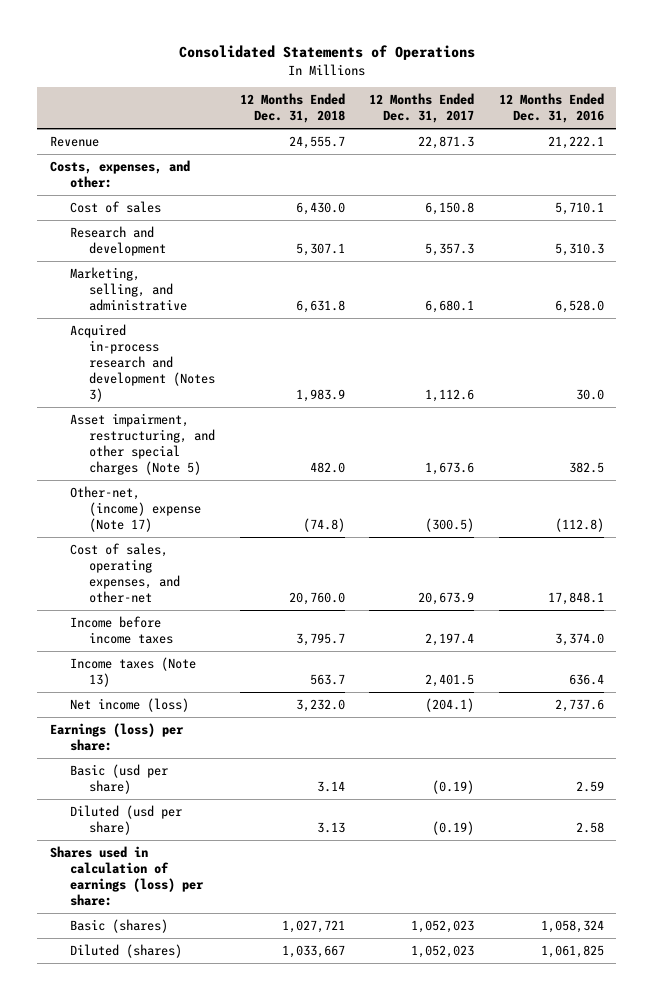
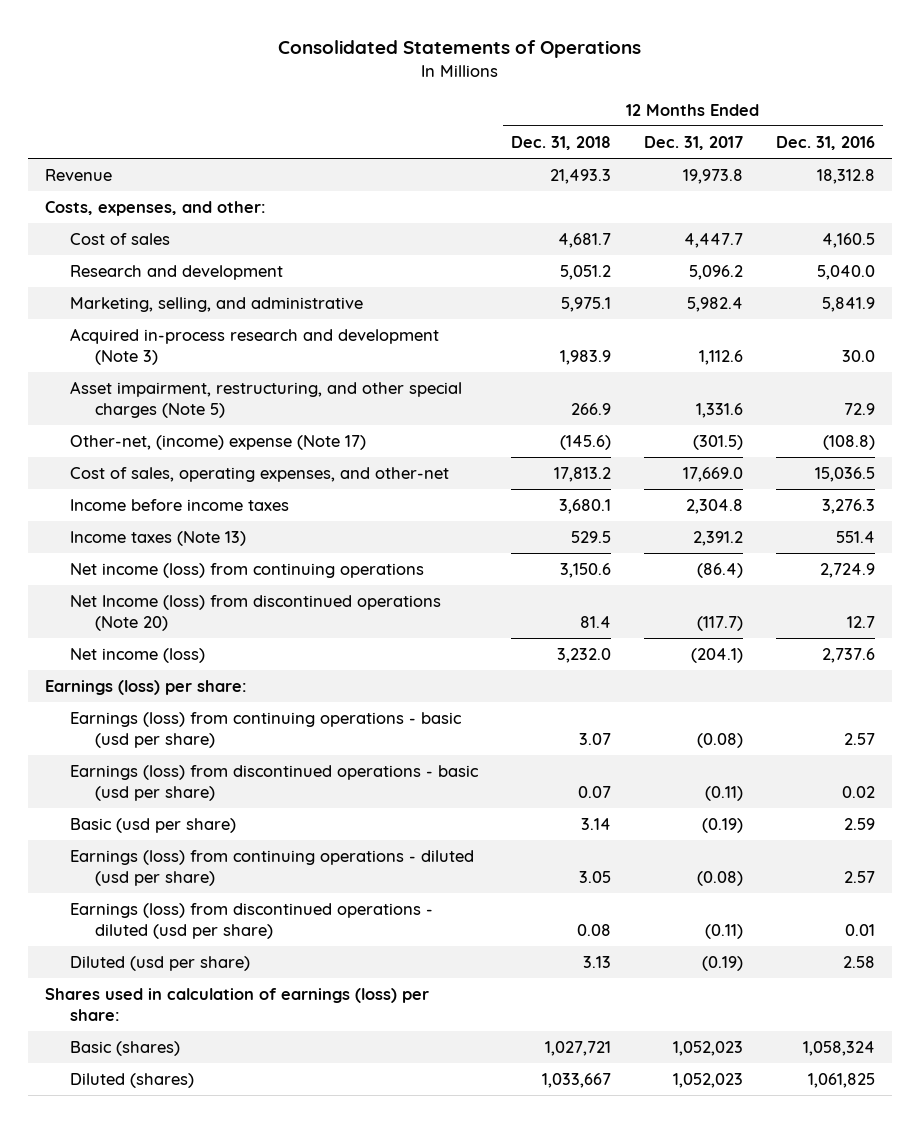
[288,136,345,150] 24,555.7 -> [550,169,612,185] 21,493.3
[418,136,475,150] 22,871.3 -> [683,169,744,185] 19,973.8
[547,136,604,150] 21,222.1 -> [817,169,876,185] 18,312.8
[295,202,345,216] 6,430.0 -> [558,233,612,249] 4,681.7
[425,202,475,216] 6,150.8 -> [684,233,744,249] 4,447.7
[554,202,604,216] 5,710.1 -> [822,233,876,249] 4,160.5
[295,243,345,257] 5,307.1 -> [560,265,612,281] 5,051.2
[425,243,475,257] 5,357.3 -> [689,265,744,281] 5,096.2
[554,243,604,257] 5,310.3 -> [817,265,876,281] 5,040.0
[295,300,345,314] 6,631.8 -> [561,297,612,313] 5,975.1
[425,300,475,314] 6,680.1 -> [687,297,744,313] 5,982.4
[554,300,604,314] 6,528.0 -> [822,297,876,313] 5,841.9
[69,324,216,403] Acquired in-process research and development (Notes 3) -> [70,328,440,366] Acquired in-process research and development (Note 3)
[309,462,345,474] 482.0 -> [571,403,612,416] 266.9
[425,462,475,476] 1,673.6 -> [696,403,744,419] 1,331.6
[568,462,604,474] 382.5 -> [844,403,876,416] 72.9
[302,518,345,533] (74.8) -> [560,435,612,451] (145.6)
[425,518,475,533] (300.5) -> [693,435,744,451] (301.5)
[554,518,604,533] (112.8) -> [823,435,876,451] (108.8)
[288,592,345,606] 20,760.0 -> [554,467,612,483] 17,813.2
[418,592,475,606] 20,673.9 -> [683,467,744,483] 17,669.0
[547,592,604,606] 17,848.1 -> [815,467,876,483] 15,036.5
[295,633,345,647] 3,795.7 -> [559,499,612,515] 3,680.1
[425,633,475,647] 2,197.4 -> [686,499,744,515] 2,304.8
[554,633,604,647] 3,374.0 -> [822,499,876,515] 3,276.3
[309,674,345,686] 563.7 -> [571,531,612,544] 529.5
[425,674,475,688] 2,401.5 -> [693,531,744,547] 2,391.2
[568,674,604,686] 636.4 -> [836,531,876,544] 551.4
none -> [70,563,425,579] Net income (loss) from continuing operations
none -> [70,595,442,632] Net Income (loss) from discontinued operations (Note 20)
none -> [70,712,463,749] Earnings (loss) from continuing operations - basic (usd per share)
none -> [70,765,480,802] Earnings (loss) from discontinued operations - basic (usd per share)
none -> [70,850,475,887] Earnings (loss) from continuing operations - diluted (usd per share)
none -> [70,903,434,940] Earnings (loss) from discontinued operations - diluted (usd per share)

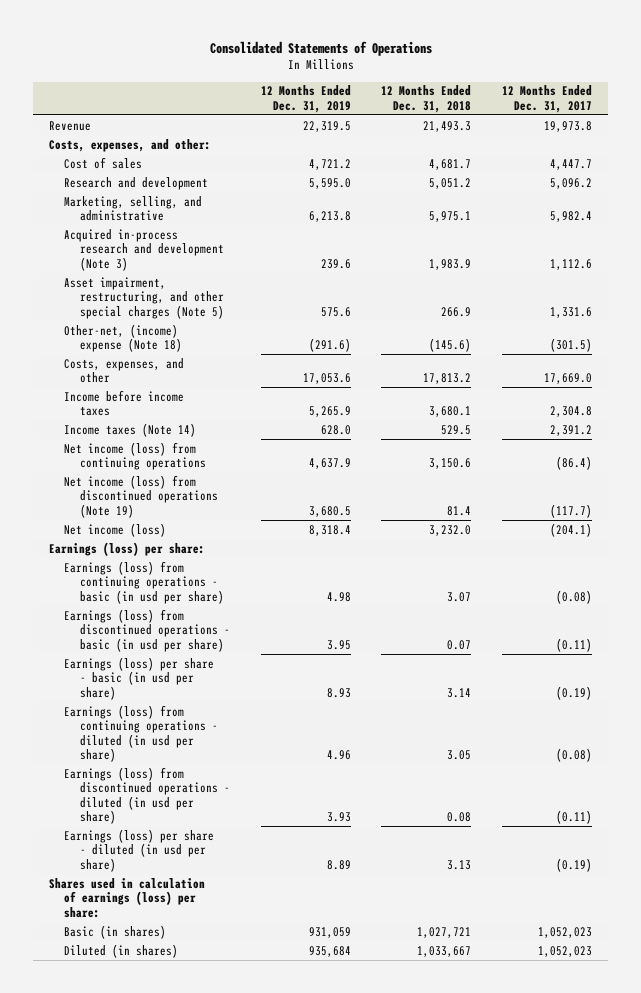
[776,135,876,150] Dec. 31, 2016 -> none
none -> [260,85,351,113] 12 Months Ended Dec. 31, 2019
[70,435,367,451] Other-net, (income) expense (Note 17) -> [64,323,182,353] Other-net, (income) expense (Note 18)
[70,467,450,483] Cost of sales, operating expenses, and other-net -> [64,357,185,384] Costs, expenses, and other
[70,531,247,547] Income taxes (Note 13) -> [64,422,197,437] Income taxes (Note 14)
[70,595,442,632] Net Income (loss) from discontinued operations (Note 20) -> [64,474,218,518] Net income (loss) from discontinued operations (Note 19)
[70,712,463,749] Earnings (loss) from continuing operations - basic (usd per share) -> [64,560,224,604] Earnings (loss) from continuing operations - basic (in usd per share)
[70,765,480,802] Earnings (loss) from discontinued operations - basic (usd per share) -> [64,608,230,652] Earnings (loss) from discontinued operations - basic (in usd per share)
[70,818,237,834] Basic (usd per share) -> [64,656,215,700] Earnings (loss) per share - basic (in usd per share)
[70,850,475,887] Earnings (loss) from continuing operations - diluted (usd per share) -> [64,704,218,763] Earnings (loss) from continuing operations - diluted (in usd per share)
[70,903,434,940] Earnings (loss) from discontinued operations - diluted (usd per share) -> [64,766,230,825] Earnings (loss) from discontinued operations - diluted (in usd per share)
[70,956,251,972] Diluted (usd per share) -> [64,828,215,872] Earnings (loss) per share - diluted (in usd per share)
[70,1041,181,1057] Basic (shares) -> [64,924,167,939] Basic (in shares)
[70,1073,195,1089] Diluted (shares) -> [64,943,179,958] Diluted (in shares)

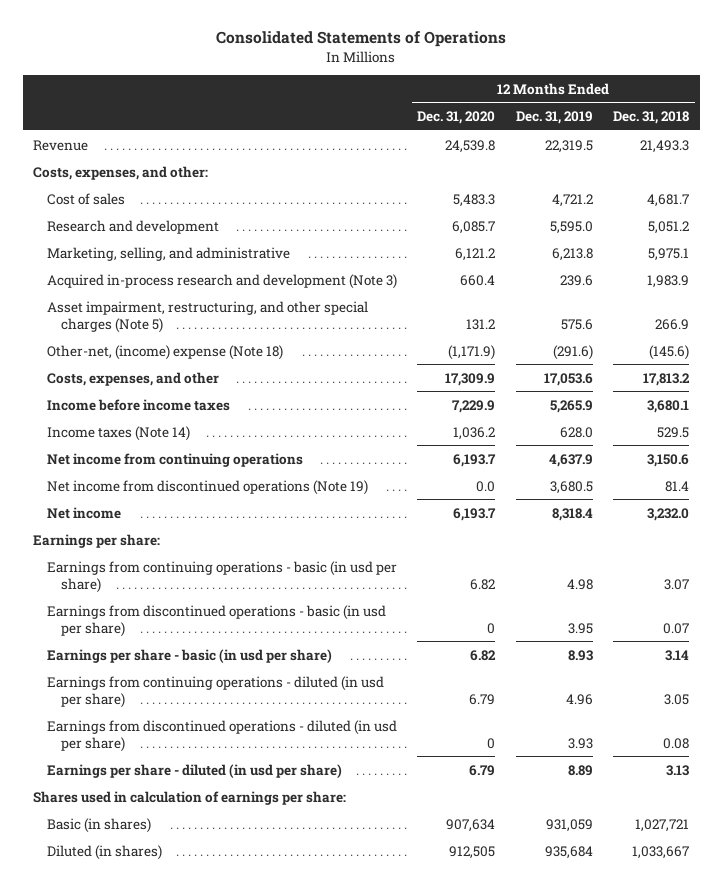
[502,85,593,113] 12 Months Ended Dec. 31, 2017 -> none
none -> [417,111,496,125] Dec. 31, 2020
[64,441,206,471] Net income (loss) from continuing operations -> [46,452,303,467] Net income from continuing operations
[64,474,218,518] Net income (loss) from discontinued operations (Note 19) -> [46,479,368,495] Net income from discontinued operations (Note 19)
[64,522,167,537] Net income (loss) -> [46,506,121,519] Net income
[48,541,205,556] Earnings (loss) per share: -> [32,533,160,548] Earnings per share:
[64,560,224,604] Earnings (loss) from continuing operations - basic (in usd per share) -> [46,560,397,593] Earnings from continuing operations - basic (in usd per share)
[64,608,230,652] Earnings (loss) from discontinued operations - basic (in usd per share) -> [46,604,386,637] Earnings from discontinued operations - basic (in usd per share)
[64,656,215,700] Earnings (loss) per share - basic (in usd per share) -> [46,648,332,663] Earnings per share - basic (in usd per share)
[64,704,218,763] Earnings (loss) from continuing operations - diluted (in usd per share) -> [46,675,384,708] Earnings from continuing operations - diluted (in usd per share)
[64,766,230,825] Earnings (loss) from discontinued operations - diluted (in usd per share) -> [46,719,397,752] Earnings from discontinued operations - diluted (in usd per share)
[64,828,215,872] Earnings (loss) per share - diluted (in usd per share) -> [46,763,342,778] Earnings per share - diluted (in usd per share)
[48,877,205,918] Shares used in calculation of earnings (loss) per share: -> [32,790,346,805] Shares used in calculation of earnings per share:

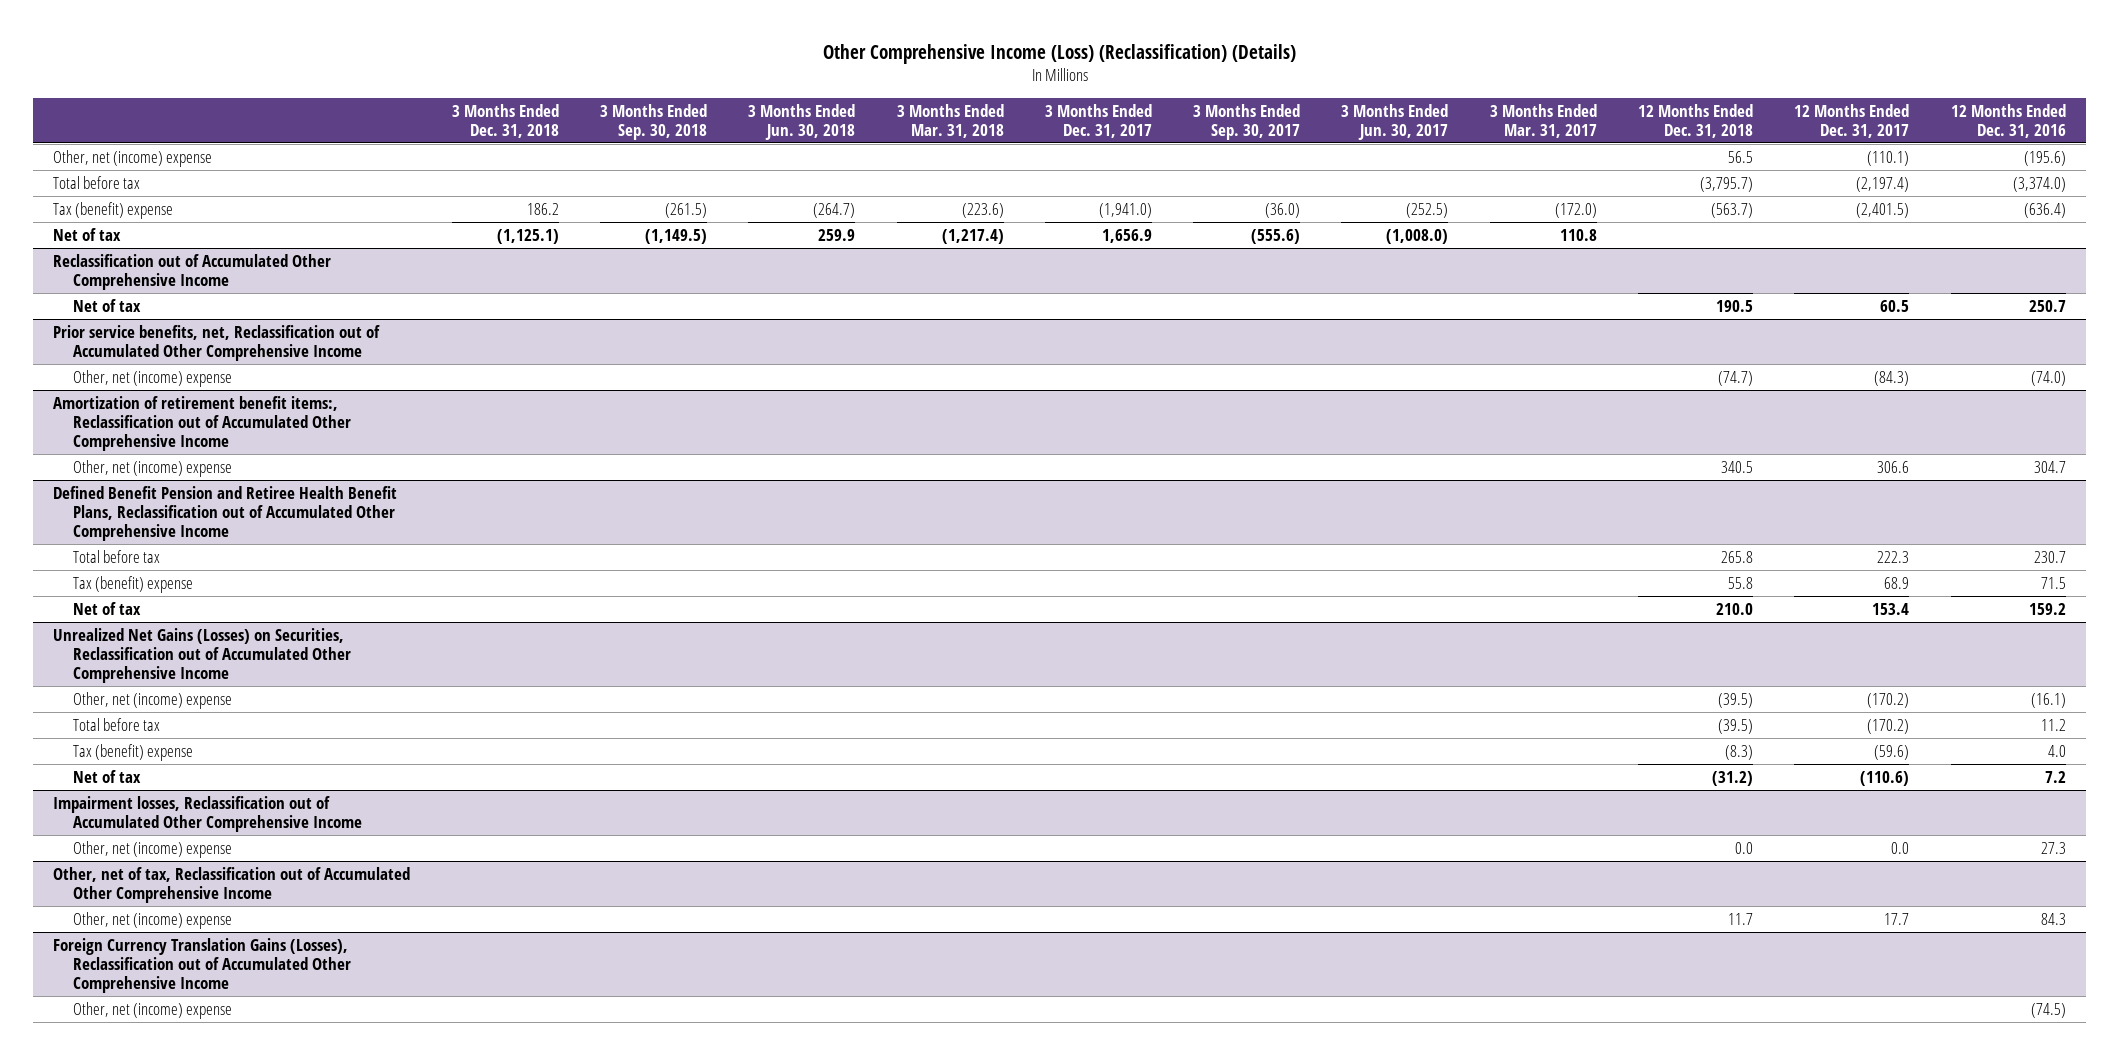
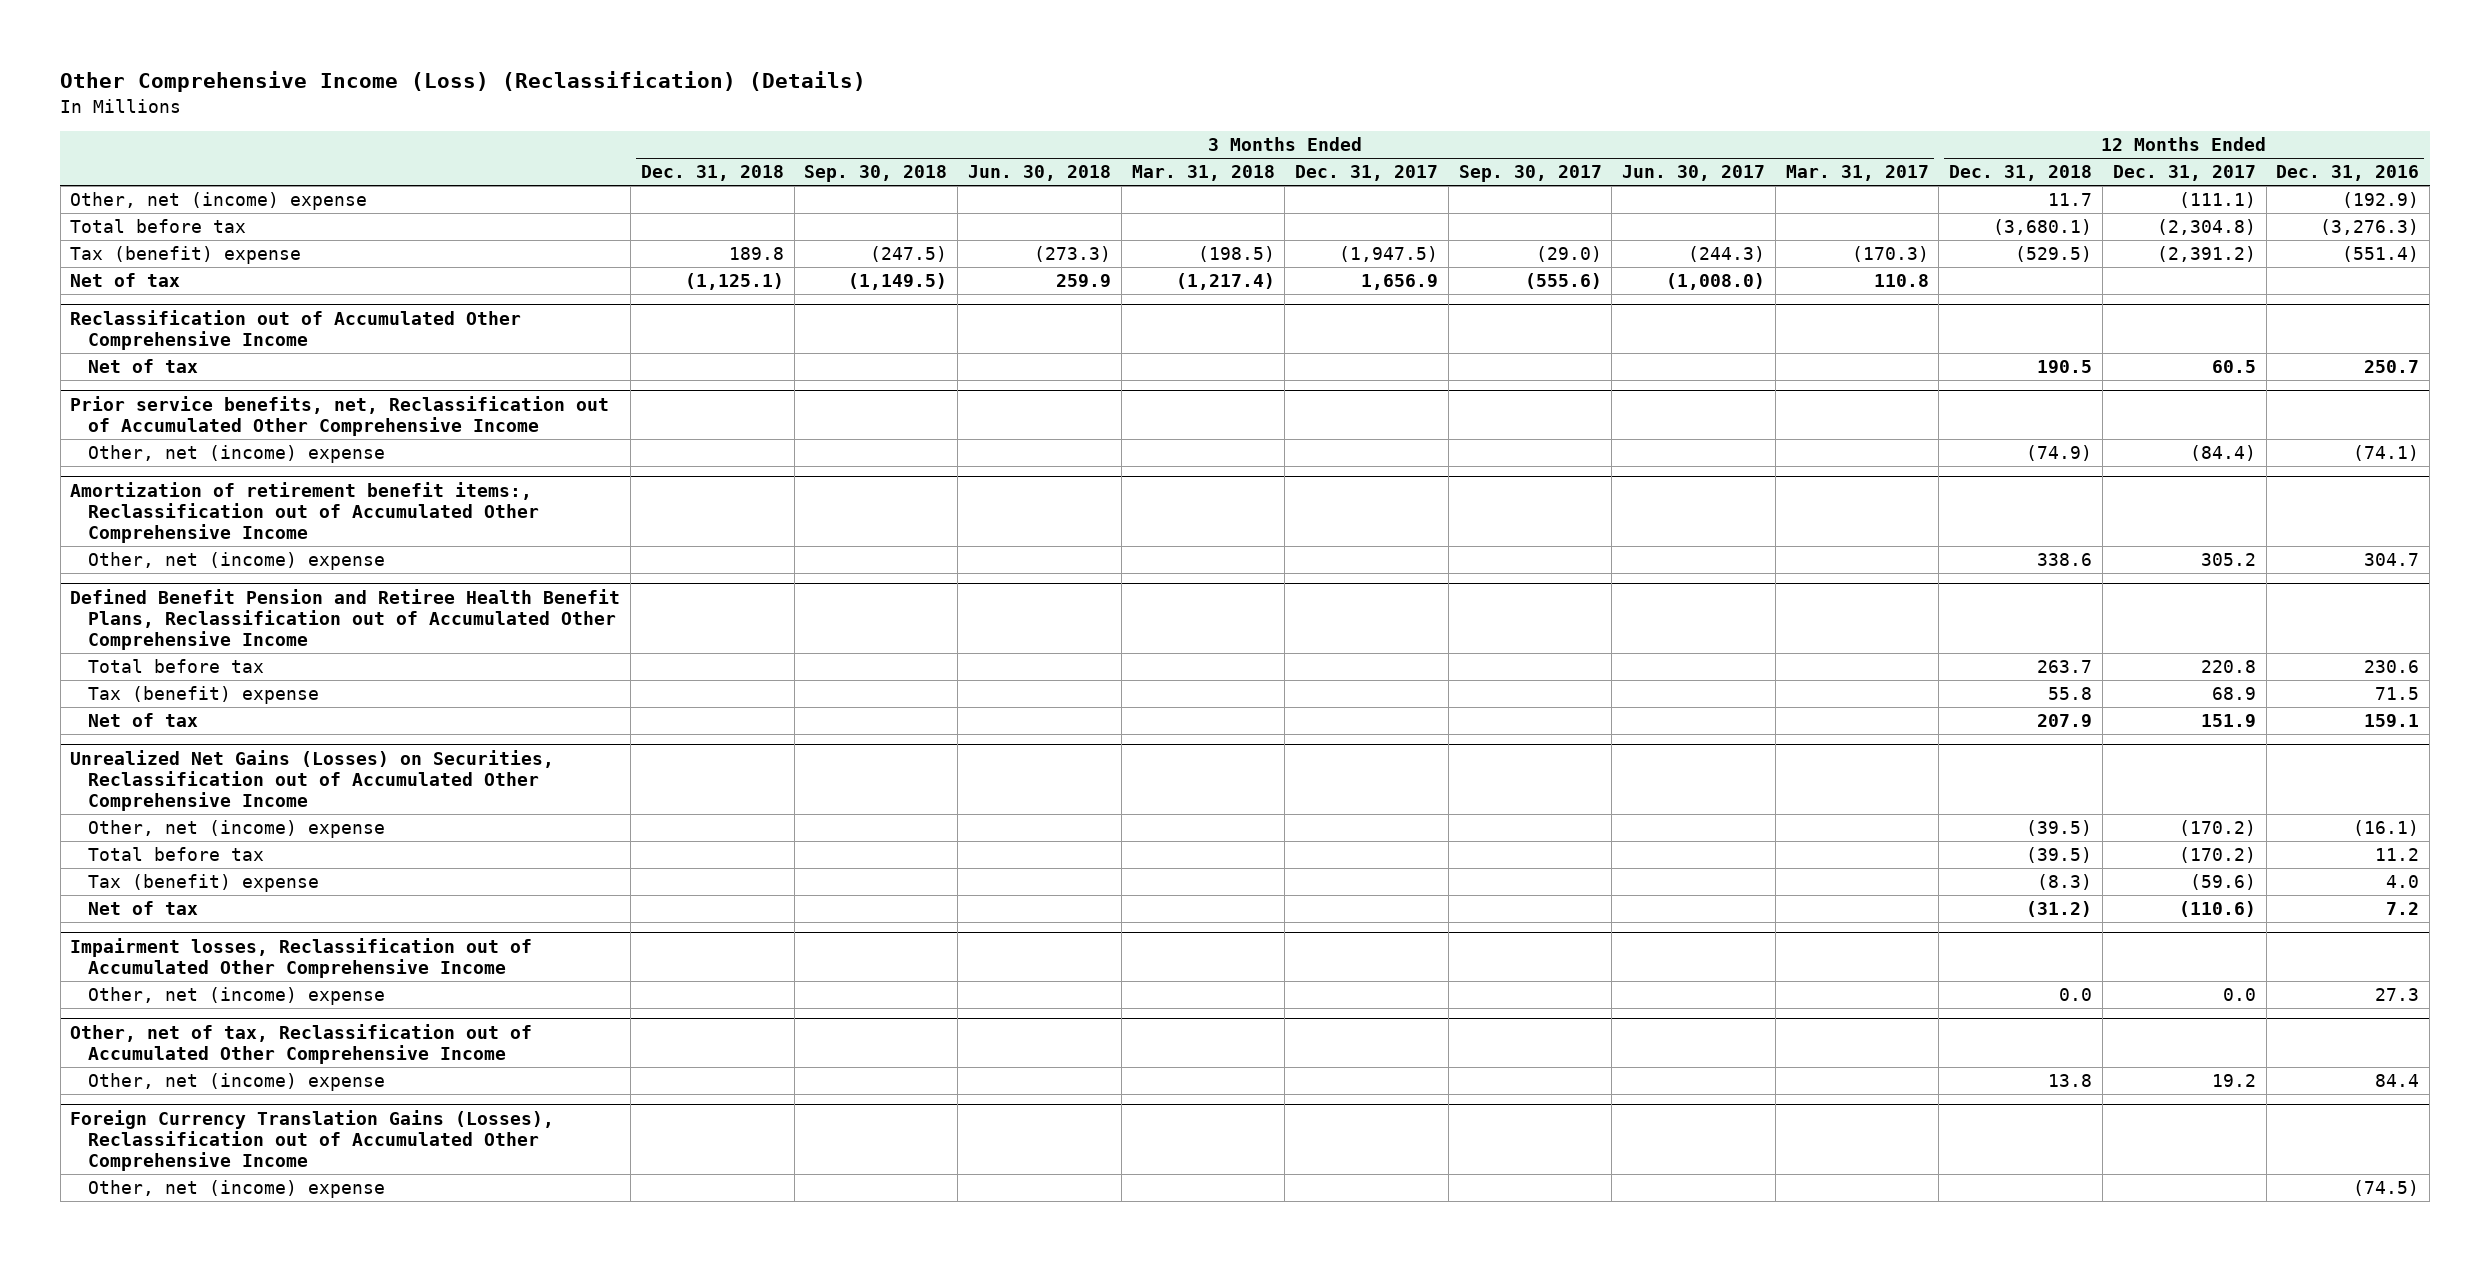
[1727,150,1753,163] 56.5 -> [2048,193,2093,207] 11.7
[1867,150,1910,166] (110.1) -> [2178,192,2256,209] (111.1)
[2023,150,2066,166] (195.6) -> [2342,192,2420,209] (192.9)
[1699,176,1753,192] (3,795.7) -> [1993,219,2093,236] (3,680.1)
[1856,176,1910,192] (2,197.4) -> [2156,219,2256,236] (2,304.8)
[2012,176,2066,192] (3,374.0) -> [2320,219,2420,236] (3,276.3)
[526,202,559,215] 186.2 -> [728,247,784,261] 189.8
[665,202,708,218] (261.5) -> [870,246,948,263] (247.5)
[813,202,856,218] (264.7) -> [1033,246,1111,263] (273.3)
[961,202,1004,218] (223.6) -> [1197,246,1275,263] (198.5)
[1098,202,1152,218] (1,941.0) -> [1339,246,1439,263] (1,947.5)
[1265,202,1301,218] (36.0) -> [1535,246,1602,263] (29.0)
[1406,202,1449,218] (252.5) -> [1688,246,1766,263] (244.3)
[1554,202,1597,218] (172.0) -> [1851,246,1929,263] (170.3)
[1710,202,1753,218] (563.7) -> [2015,246,2093,263] (529.5)
[1856,202,1910,218] (2,401.5) -> [2156,246,2256,263] (2,391.2)
[2023,202,2066,218] (636.4) -> [2342,246,2420,263] (551.4)
[1717,370,1753,386] (74.7) -> [2026,445,2093,462] (74.9)
[1874,370,1910,386] (84.3) -> [2189,445,2256,462] (84.4)
[2030,370,2066,386] (74.0) -> [2353,445,2420,462] (74.1)
[1720,460,1753,473] 340.5 -> [2037,553,2093,567] 338.6
[1877,460,1910,473] 306.6 -> [2200,553,2256,567] 305.2
[1720,550,1753,563] 265.8 -> [2037,660,2093,674] 263.7
[1877,550,1910,563] 222.3 -> [2200,660,2256,674] 220.8
[2033,550,2066,563] 230.7 -> [2364,660,2420,674] 230.6
[1715,602,1753,615] 210.0 -> [2037,714,2093,728] 207.9
[1872,602,1910,615] 153.4 -> [2200,714,2256,728] 151.9
[2028,602,2066,615] 159.2 -> [2364,714,2420,728] 159.1
[1727,912,1753,925] 11.7 -> [2048,1074,2093,1088] 13.8
[1884,912,1910,925] 17.7 -> [2211,1074,2256,1088] 19.2
[2040,912,2066,925] 84.3 -> [2375,1074,2420,1088] 84.4

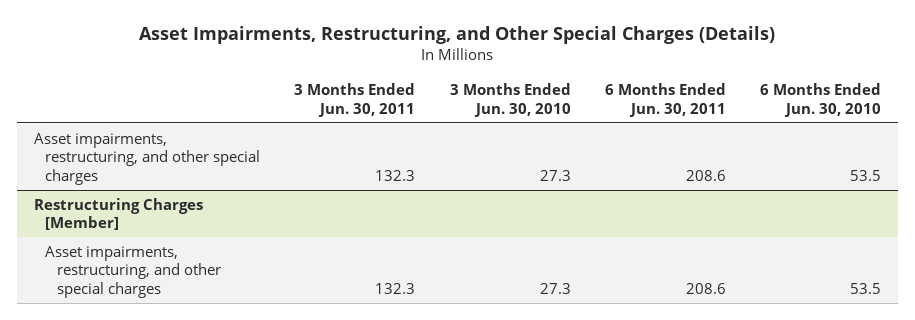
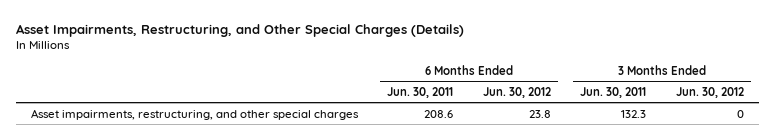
[449,82,571,117] 3 Months Ended Jun. 30, 2010 -> none
[760,82,882,117] 6 Months Ended Jun. 30, 2010 -> none
none -> [482,86,551,98] Jun. 30, 2012
none -> [675,86,744,98] Jun. 30, 2012
[33,197,203,231] Restructuring Charges [Member] -> none
[45,245,221,299] Asset impairments, restructuring, and other special charges -> none

